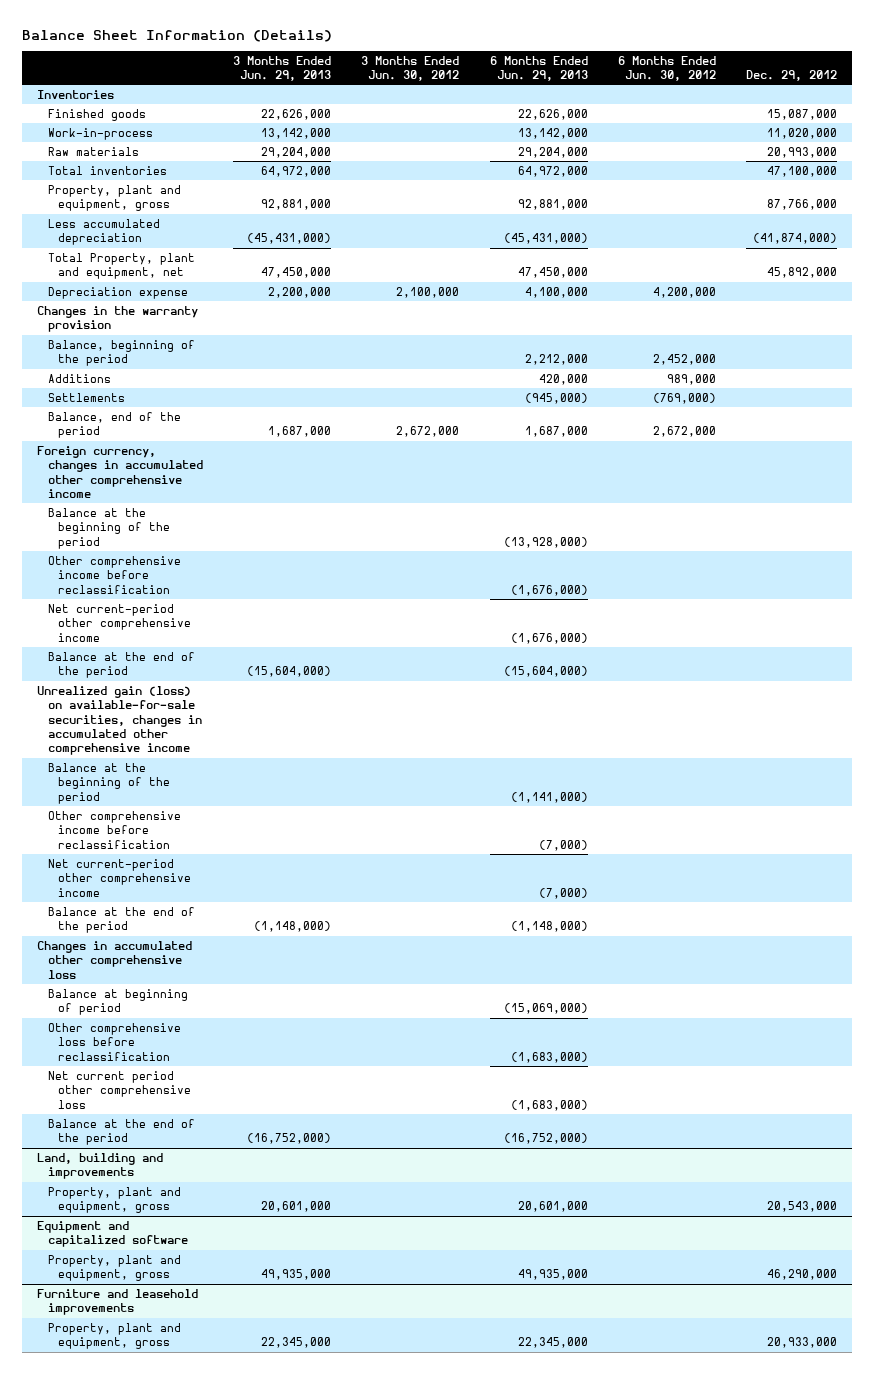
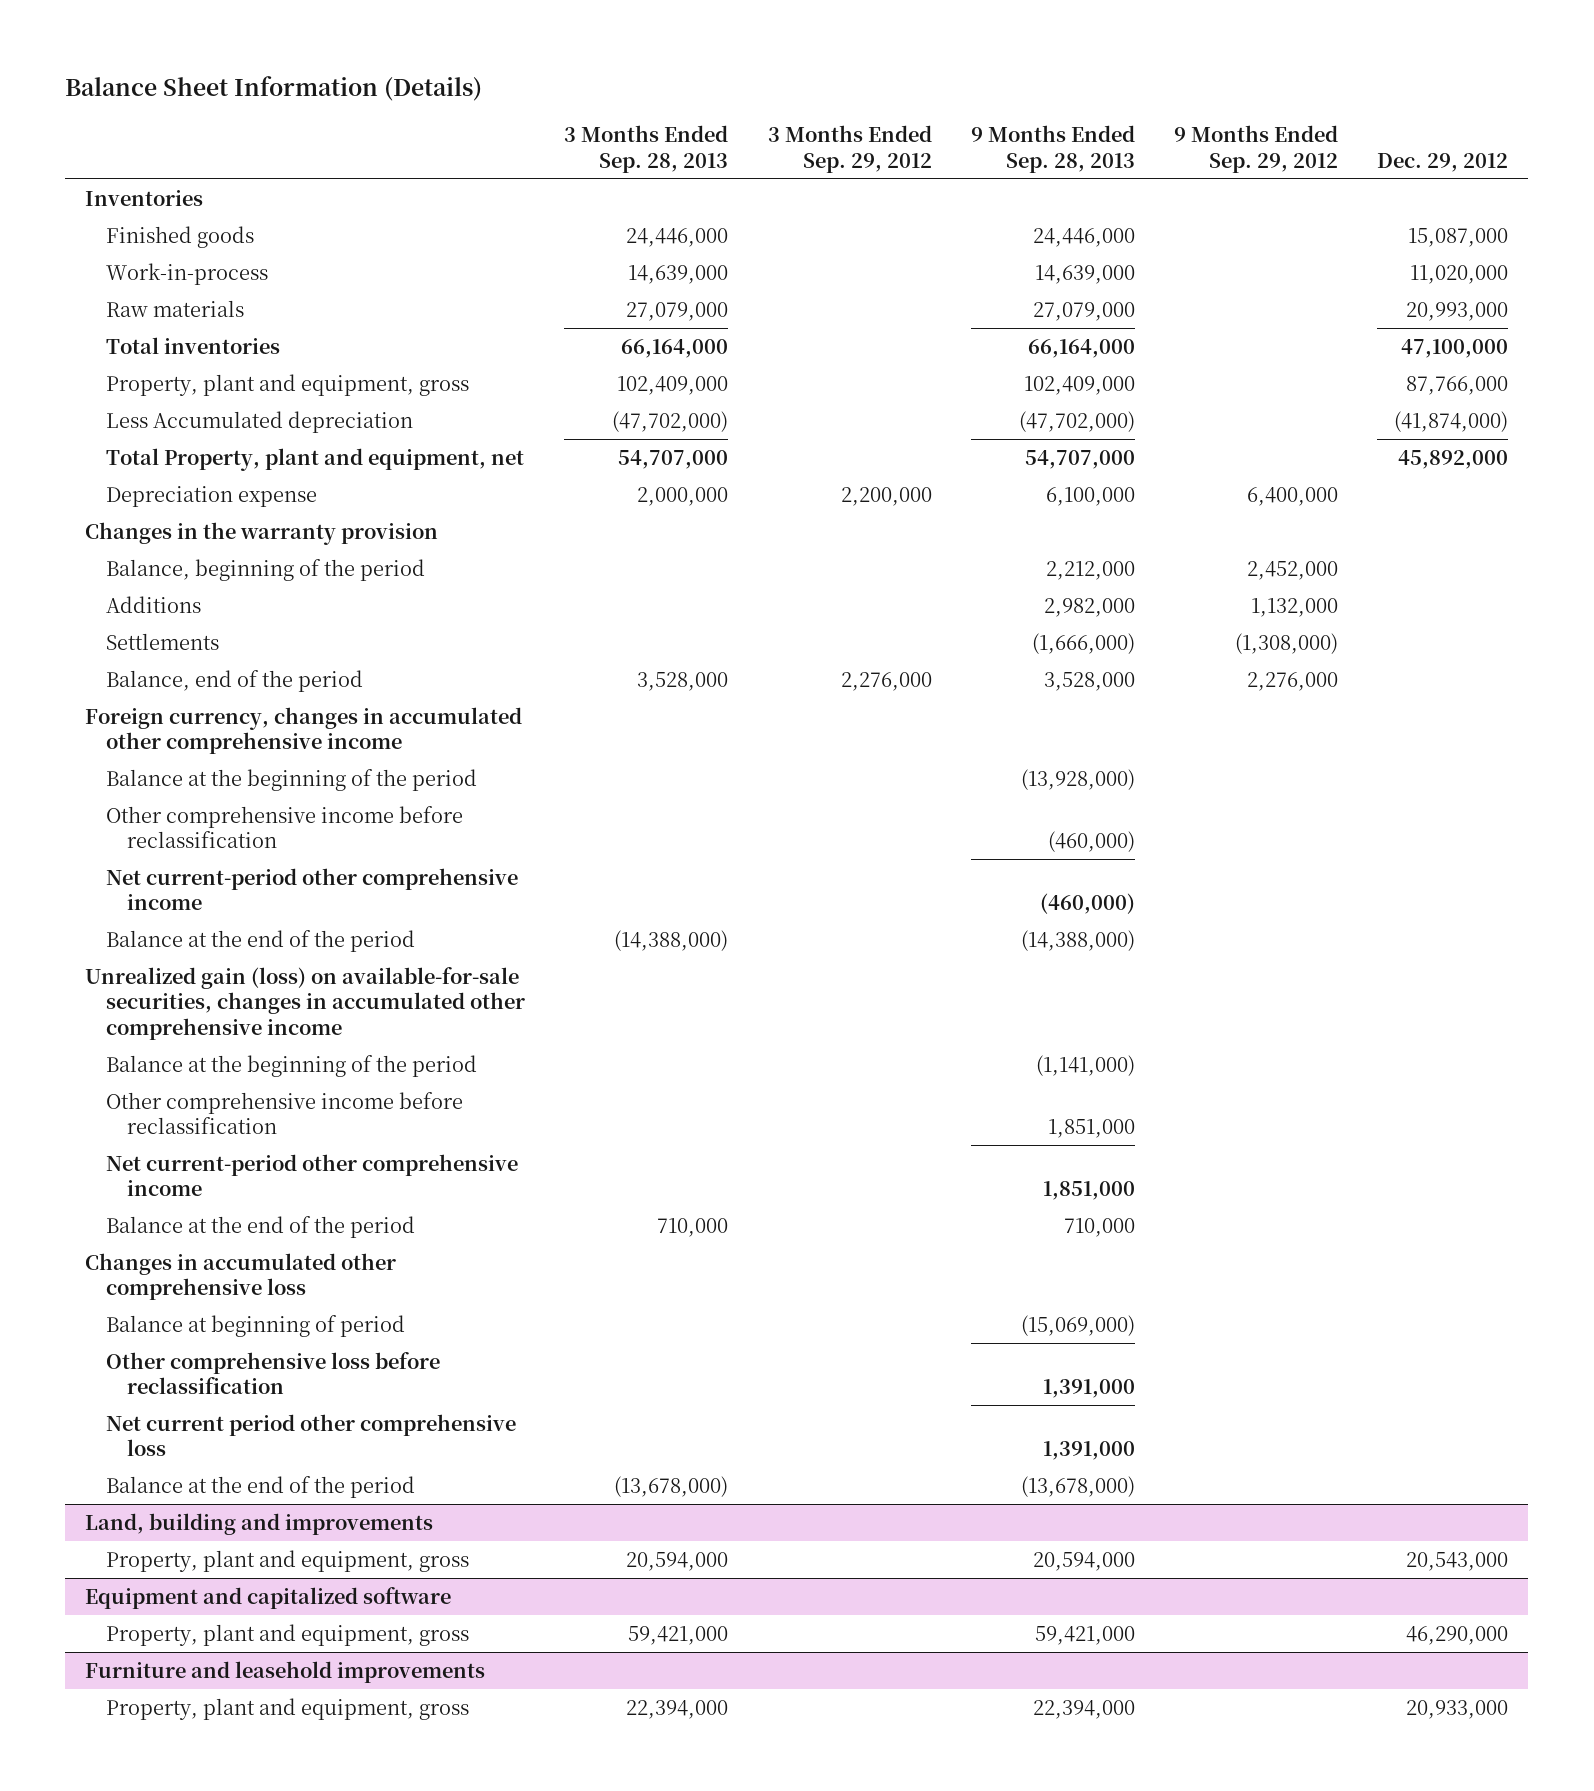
[233,55,332,82] 3 Months Ended Jun. 29, 2013 -> none
[361,55,460,82] 3 Months Ended Jun. 30, 2012 -> none
[489,55,588,82] 6 Months Ended Jun. 29, 2013 -> none
[617,55,716,82] 6 Months Ended Jun. 30, 2012 -> none
none -> [564,125,729,173] 3 Months Ended Sep. 28, 2013
none -> [767,125,932,173] 3 Months Ended Sep. 29, 2012
none -> [970,125,1135,173] 9 Months Ended Sep. 28, 2013
none -> [1174,125,1339,173] 9 Months Ended Sep. 29, 2012
[47,218,160,246] Less accumulated depreciation -> [106,410,414,433] Less Accumulated depreciation

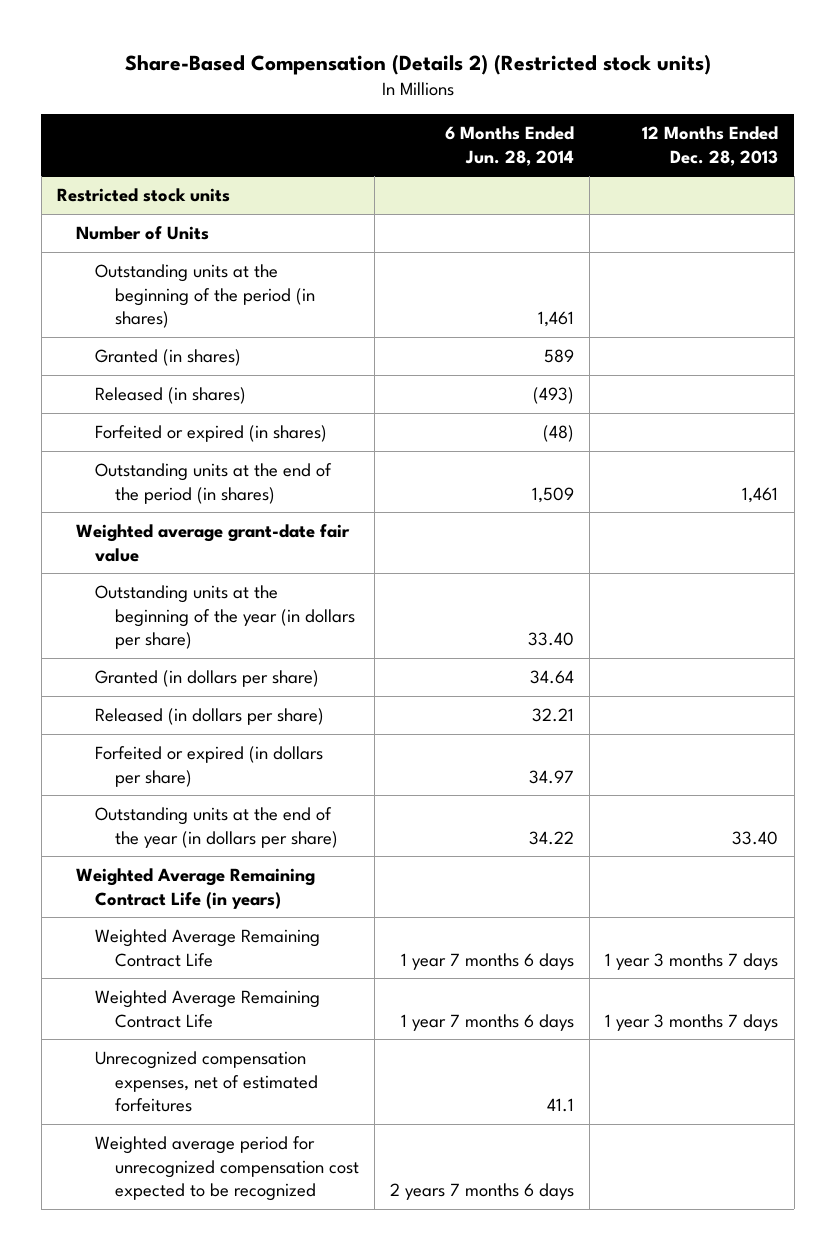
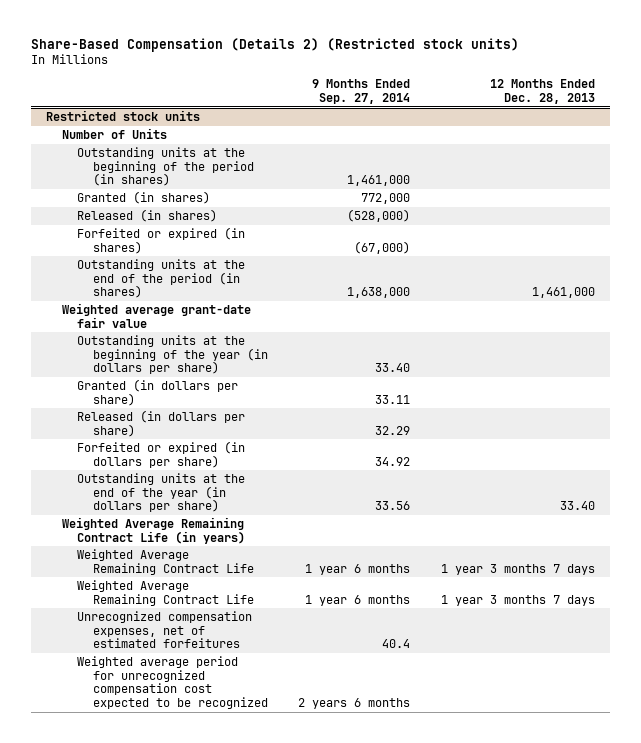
[444,126,574,166] 6 Months Ended Jun. 28, 2014 -> none
none -> [312,79,411,105] 9 Months Ended Sep. 27, 2014
[742,486,779,503] 1,461 -> [531,287,595,299] 1,461,000

